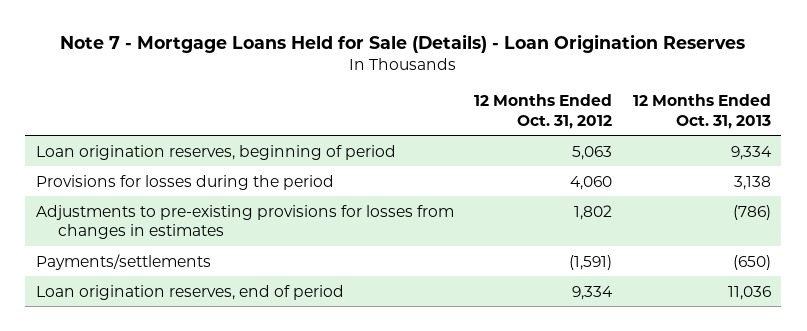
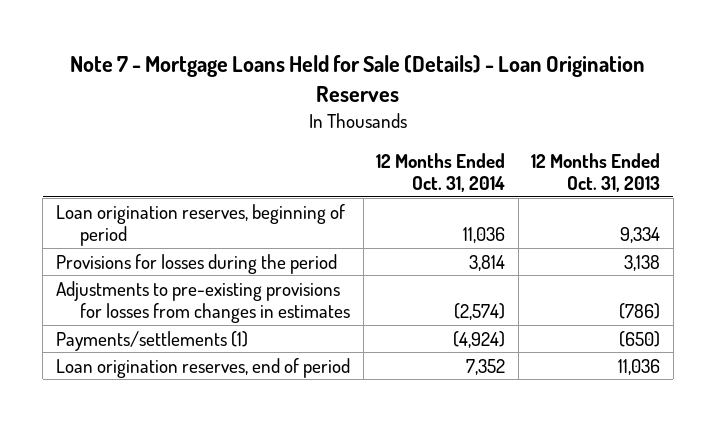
[474,93,613,129] 12 Months Ended Oct. 31, 2012 -> none
none -> [376,152,506,193] 12 Months Ended Oct. 31, 2014
[35,253,211,270] Payments/settlements -> [55,330,248,351] Payments/settlements (1)

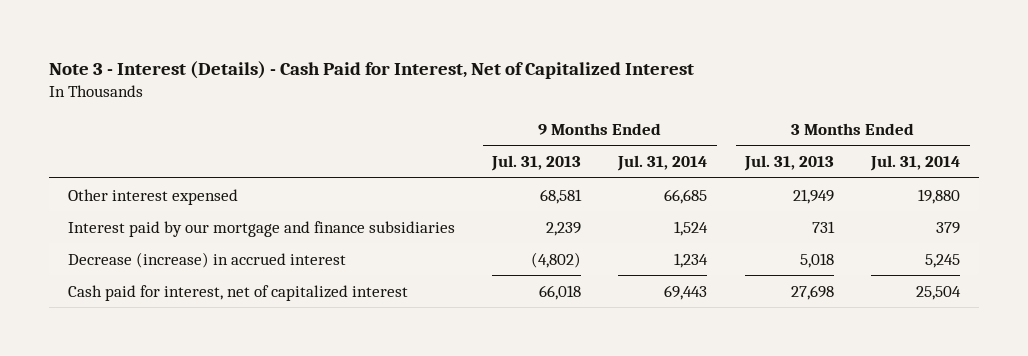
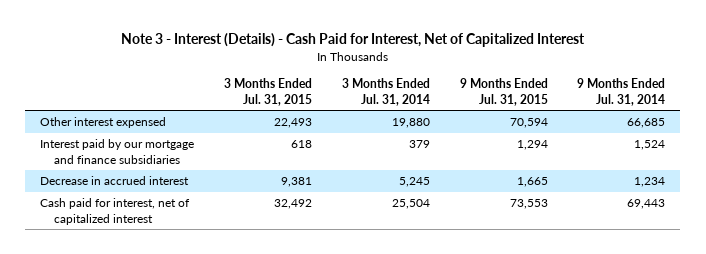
[491,155,582,172] Jul. 31, 2013 -> none
[743,155,834,172] Jul. 31, 2013 -> none
none -> [224,78,313,106] 3 Months Ended Jul. 31, 2015
none -> [459,78,548,106] 9 Months Ended Jul. 31, 2015
[67,251,346,268] Decrease (increase) in accrued interest -> [40,176,190,186] Decrease in accrued interest

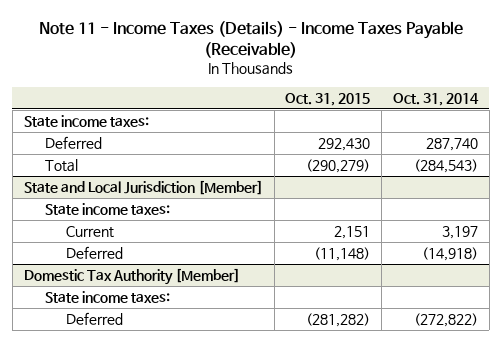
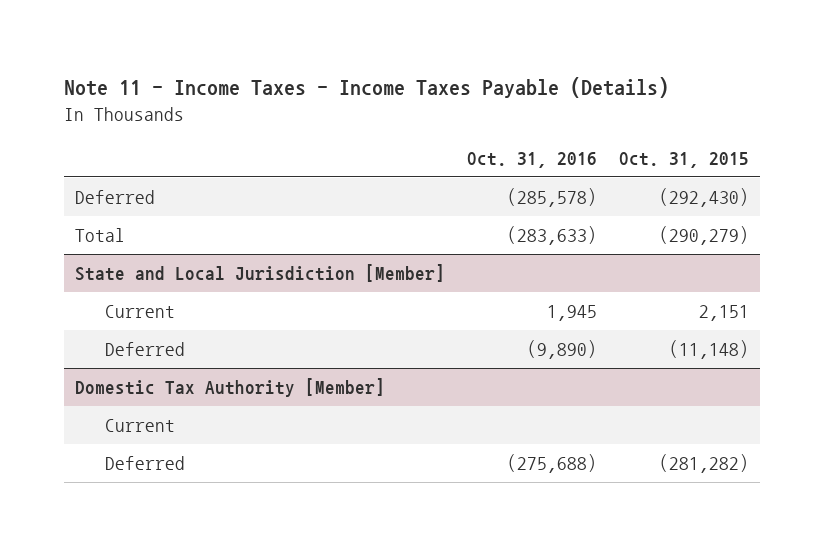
[38,20,463,58] Note 11 - Income Taxes (Details) - Income Taxes Payable (Receivable) -> [64,76,670,98] Note 11 - Income Taxes - Income Taxes Payable (Details)
[392,92,479,106] Oct. 31, 2014 -> none
none -> [467,151,598,168] Oct. 31, 2016
[23,114,149,127] State income taxes: -> none
[318,137,371,151] 292,430 -> [659,188,750,208] (292,430)
[44,202,170,215] State income taxes: -> none
[44,290,170,303] State income taxes: -> none
none -> [105,419,176,433] Current

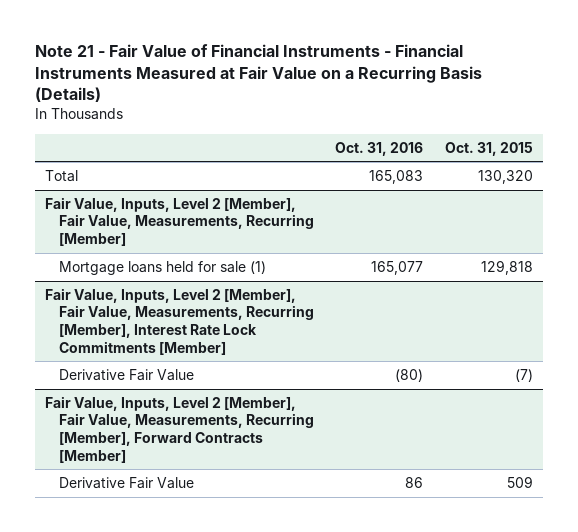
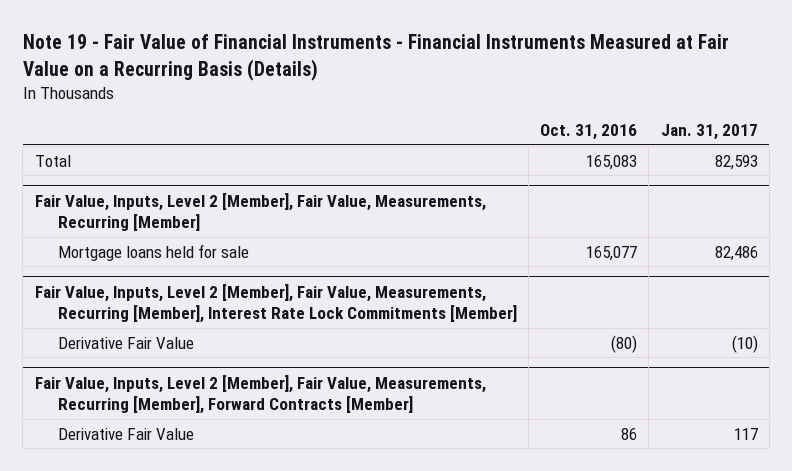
[34,43,482,103] Note 21 - Fair Value of Financial Instruments - Financial Instruments Measured at Fair Value on a Recurring Basis (Details) -> [22,34,729,81] Note 19 - Fair Value of Financial Instruments - Financial Instruments Measured at Fair Value on a Recurring Basis (Details)
[444,141,533,156] Oct. 31, 2015 -> none
none -> [660,124,758,141] Jan. 31, 2017
[59,260,267,275] Mortgage loans held for sale (1) -> [57,243,249,261] Mortgage loans held for sale

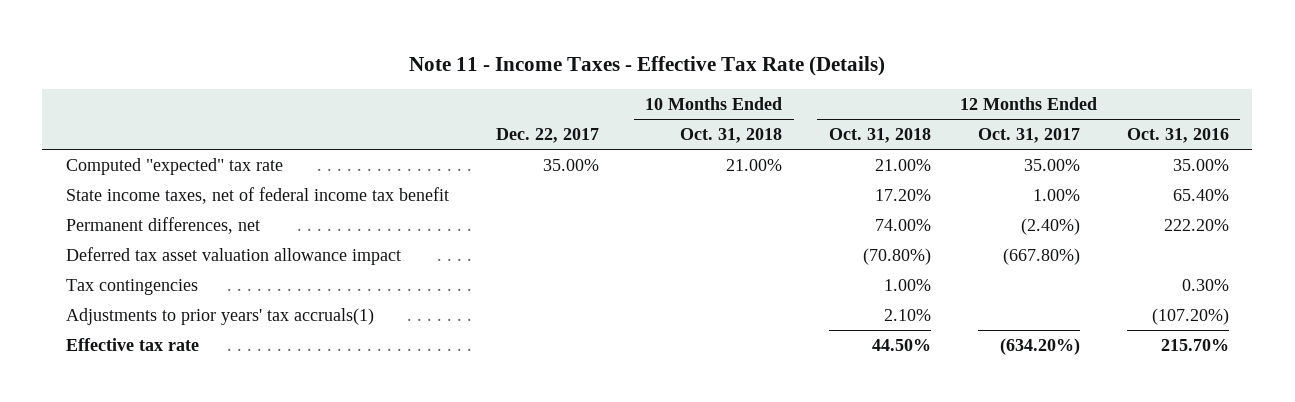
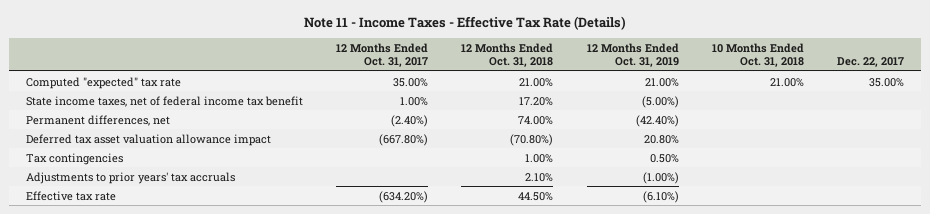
[1126,128,1229,144] Oct. 31, 2016 -> none
none -> [586,42,679,68] 12 Months Ended Oct. 31, 2019
[65,308,374,326] Adjustments to prior years' tax accruals(1) -> [25,171,235,184] Adjustments to prior years' tax accruals

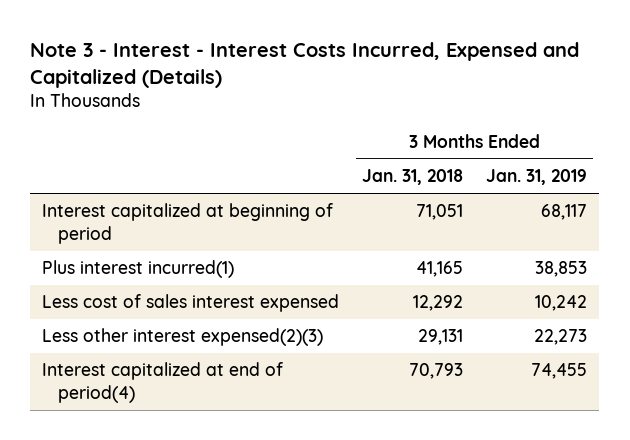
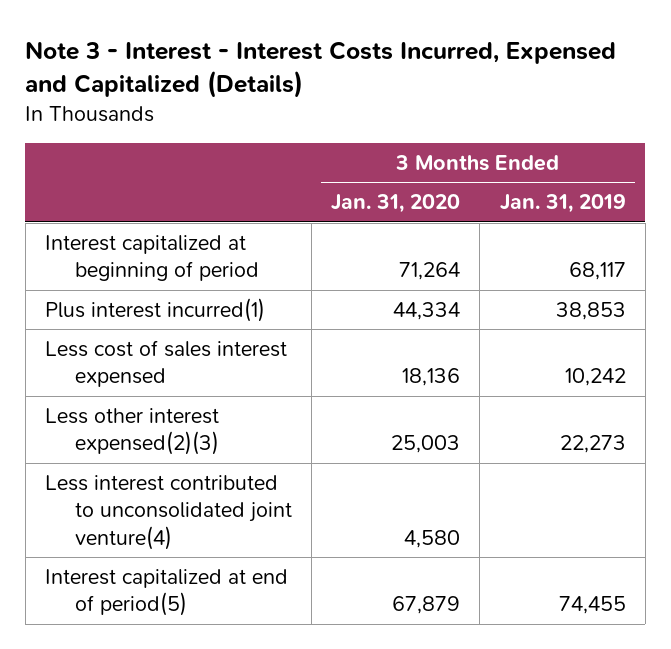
[362,169,464,186] Jan. 31, 2018 -> none
none -> [331,194,461,214] Jan. 31, 2020
none -> [45,475,292,550] Less interest contributed to unconsolidated joint venture(4)
[42,362,284,403] Interest capitalized at end of period(4) -> [45,569,289,617] Interest capitalized at end of period(5)

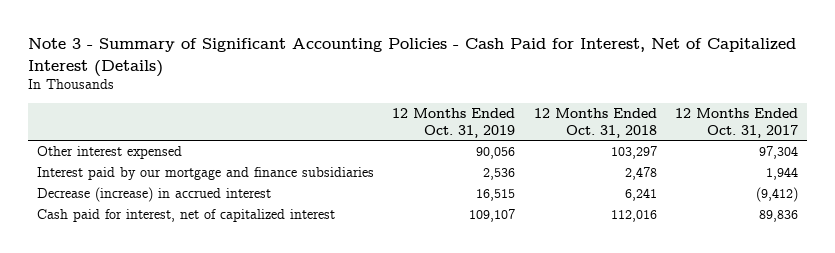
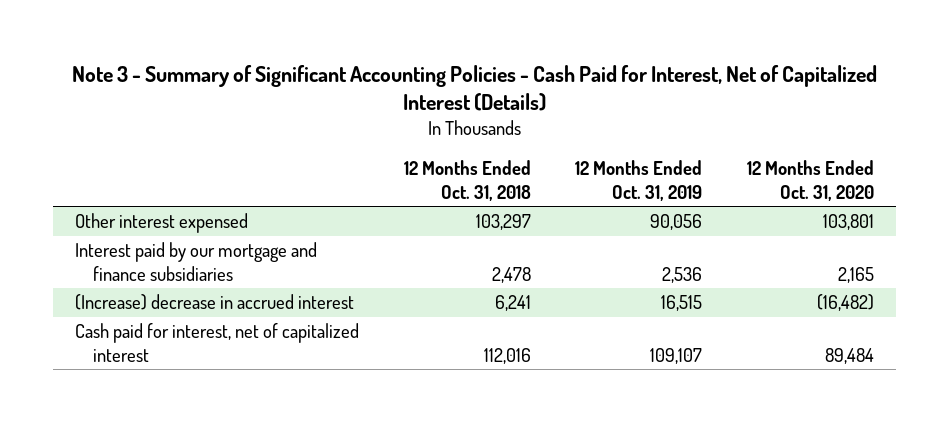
[674,108,798,138] 12 Months Ended Oct. 31, 2017 -> none
none -> [746,160,874,201] 12 Months Ended Oct. 31, 2020
[37,187,272,203] Decrease (increase) in accrued interest -> [75,294,355,311] (Increase) decrease in accrued interest

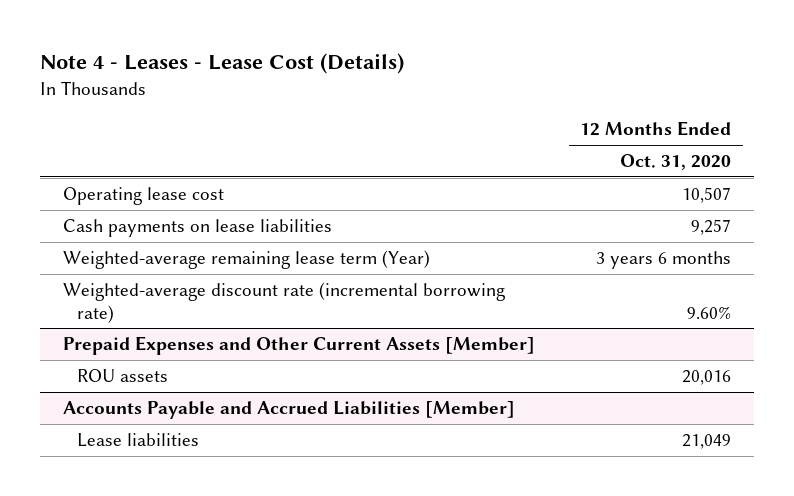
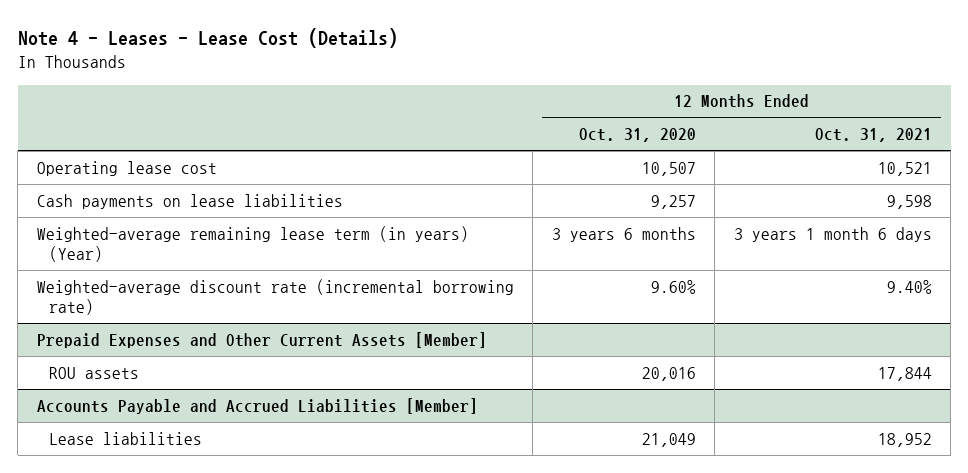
none -> [814,128,932,143] Oct. 31, 2021
[62,249,430,269] Weighted-average remaining lease term (Year) -> [36,225,469,262] Weighted-average remaining lease term (in years) (Year)

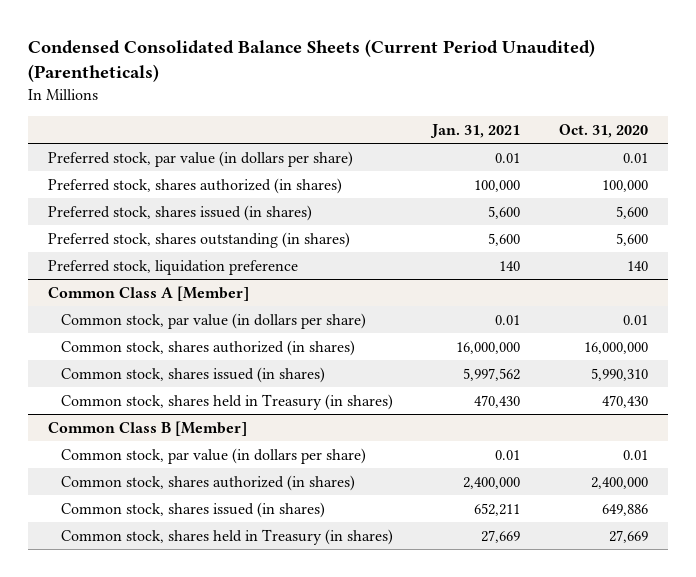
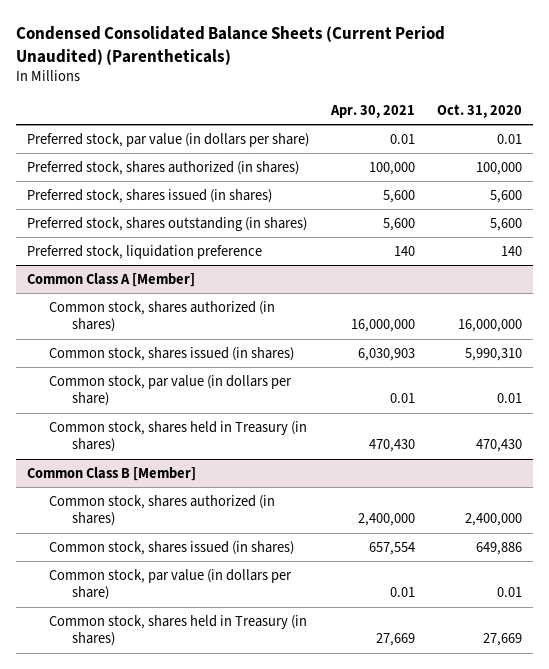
[429,124,520,139] Jan. 31, 2021 -> none
none -> [330,104,416,118] Apr. 30, 2021
[60,312,366,329] Common stock, par value (in dollars per share) -> [49,374,293,407] Common stock, par value (in dollars per share)
[60,447,366,464] Common stock, par value (in dollars per share) -> [49,568,293,601] Common stock, par value (in dollars per share)

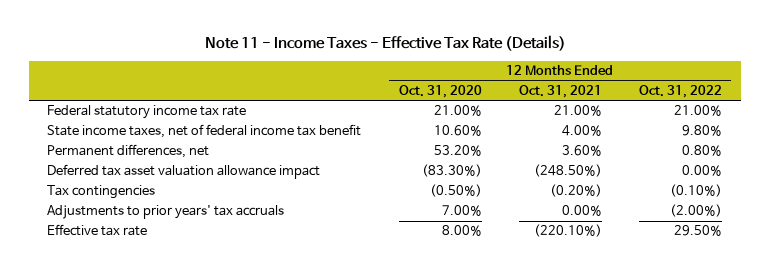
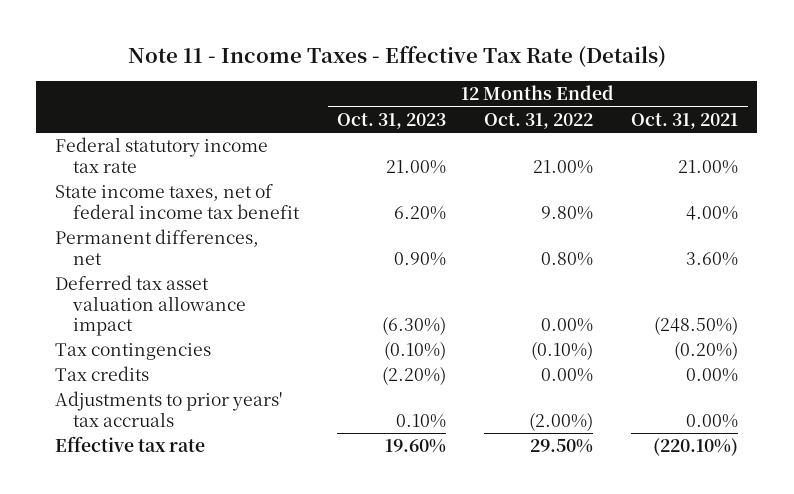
[398,84,482,98] Oct. 31, 2020 -> none
none -> [337,112,447,129] Oct. 31, 2023
none -> [55,366,150,382] Tax credits

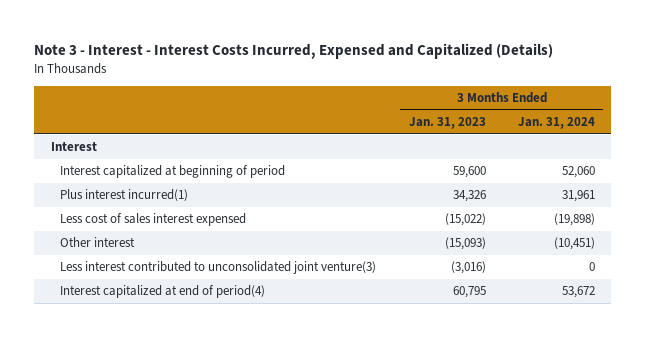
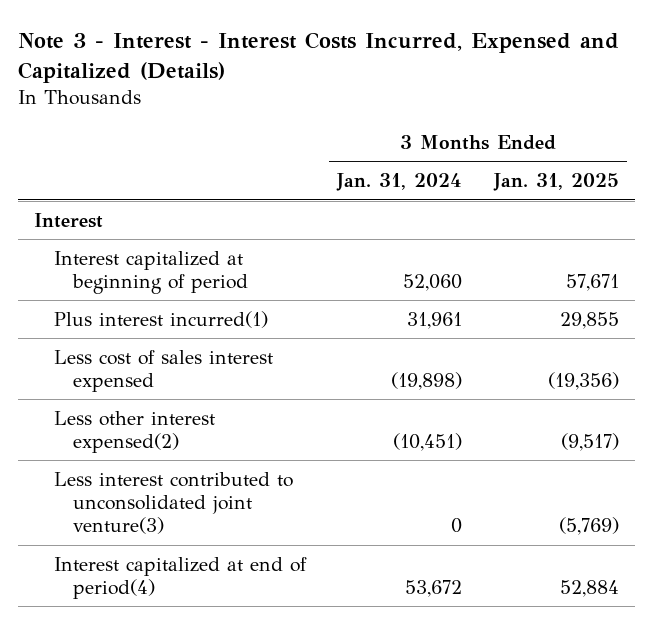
[408,117,486,130] Jan. 31, 2023 -> none
none -> [493,173,620,192] Jan. 31, 2025
[60,237,136,248] Other interest -> [53,410,215,454] Less other interest expensed(2)

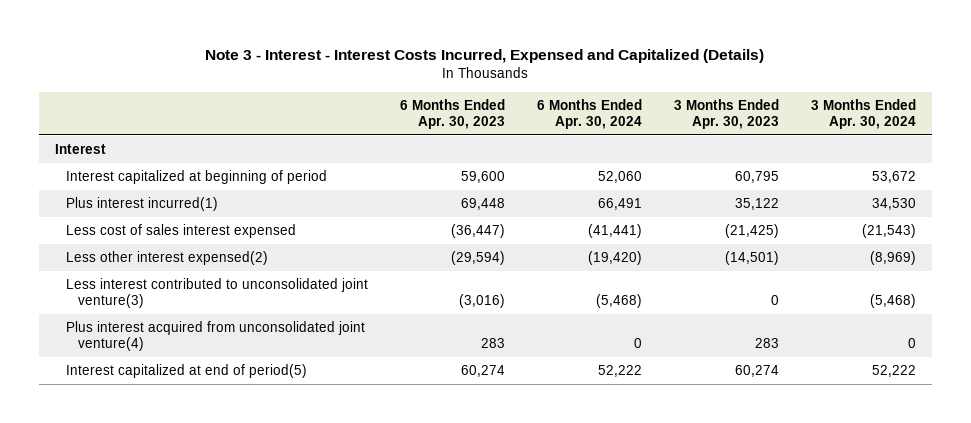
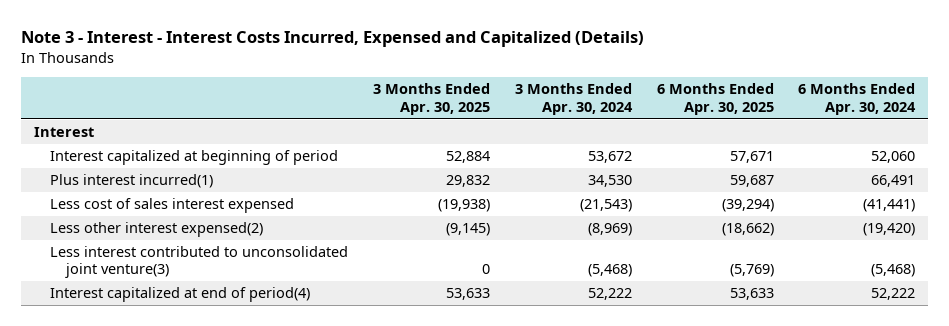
[400,98,506,130] 6 Months Ended Apr. 30, 2023 -> none
[674,98,780,130] 3 Months Ended Apr. 30, 2023 -> none
none -> [372,83,490,115] 3 Months Ended Apr. 30, 2025
none -> [656,83,774,115] 6 Months Ended Apr. 30, 2025
[66,320,366,352] Plus interest acquired from unconsolidated joint venture(4) -> none
[66,363,308,378] Interest capitalized at end of period(5) -> [49,287,310,303] Interest capitalized at end of period(4)

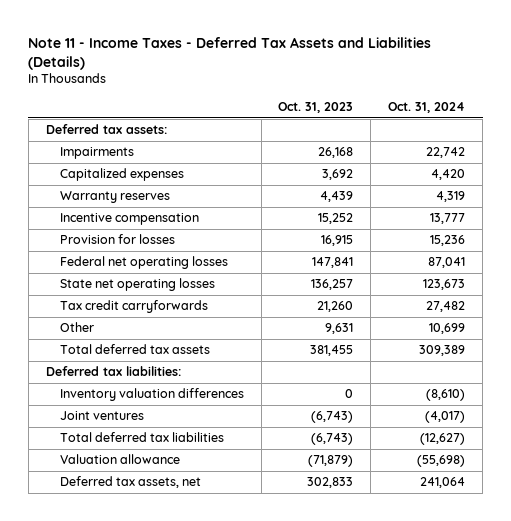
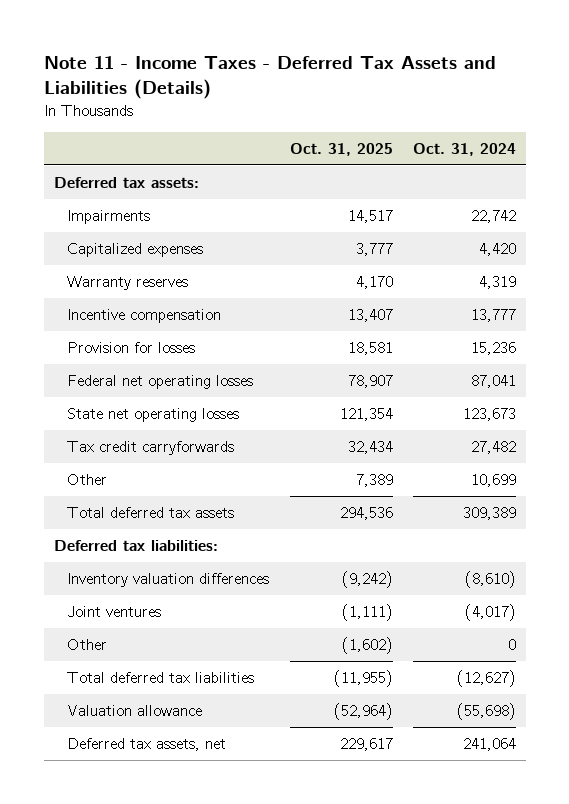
[278,102,354,114] Oct. 31, 2023 -> none
none -> [289,143,393,157] Oct. 31, 2025
none -> [67,638,108,650] Other

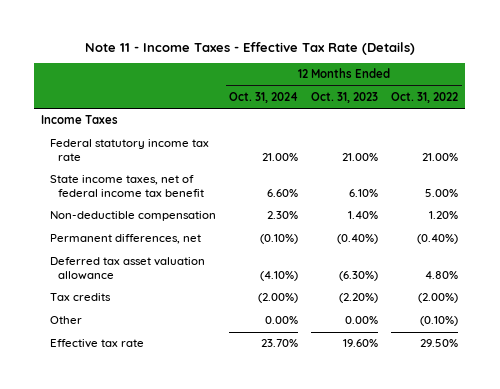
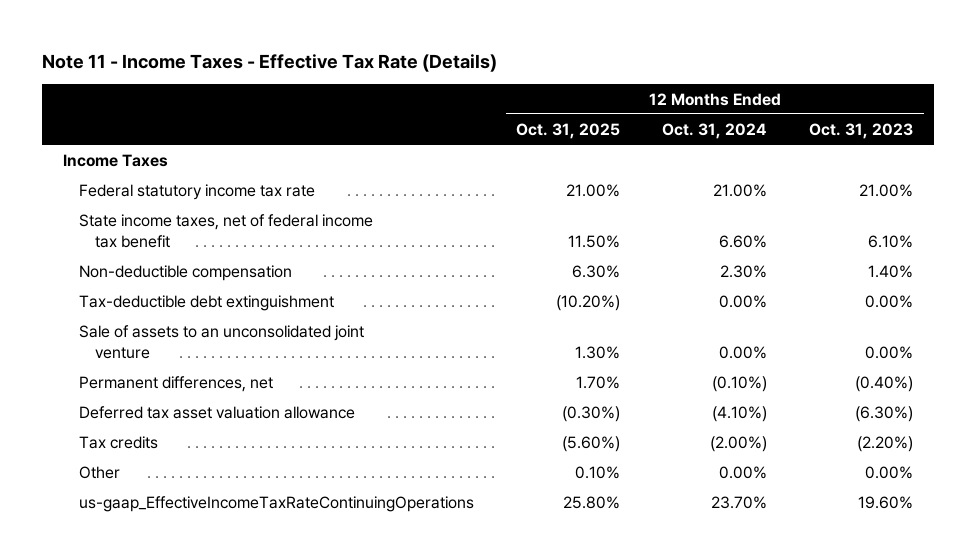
[391,92,459,104] Oct. 31, 2022 -> none
none -> [516,122,621,139] Oct. 31, 2025
none -> [79,294,335,311] Tax-deductible debt extinguishment
none -> [79,324,365,359] Sale of assets to an unconsolidated joint venture
[49,339,144,349] Effective tax rate -> [79,495,475,512] us-gaap_EffectiveIncomeTaxRateContinuingOperations

